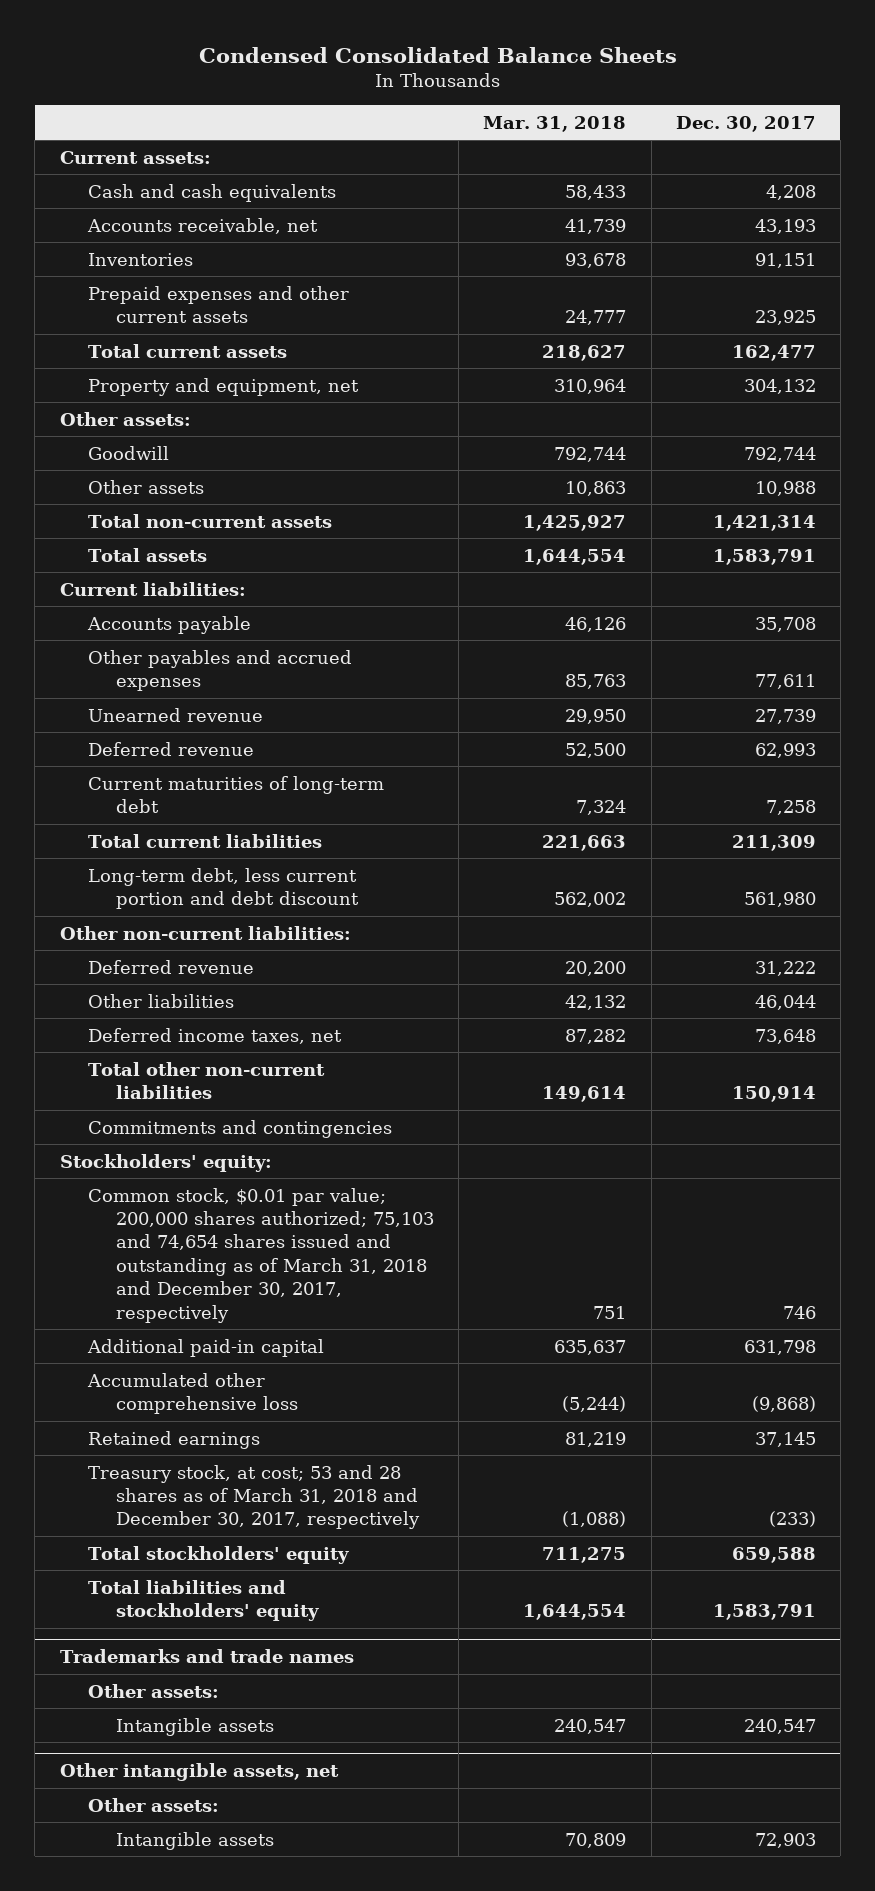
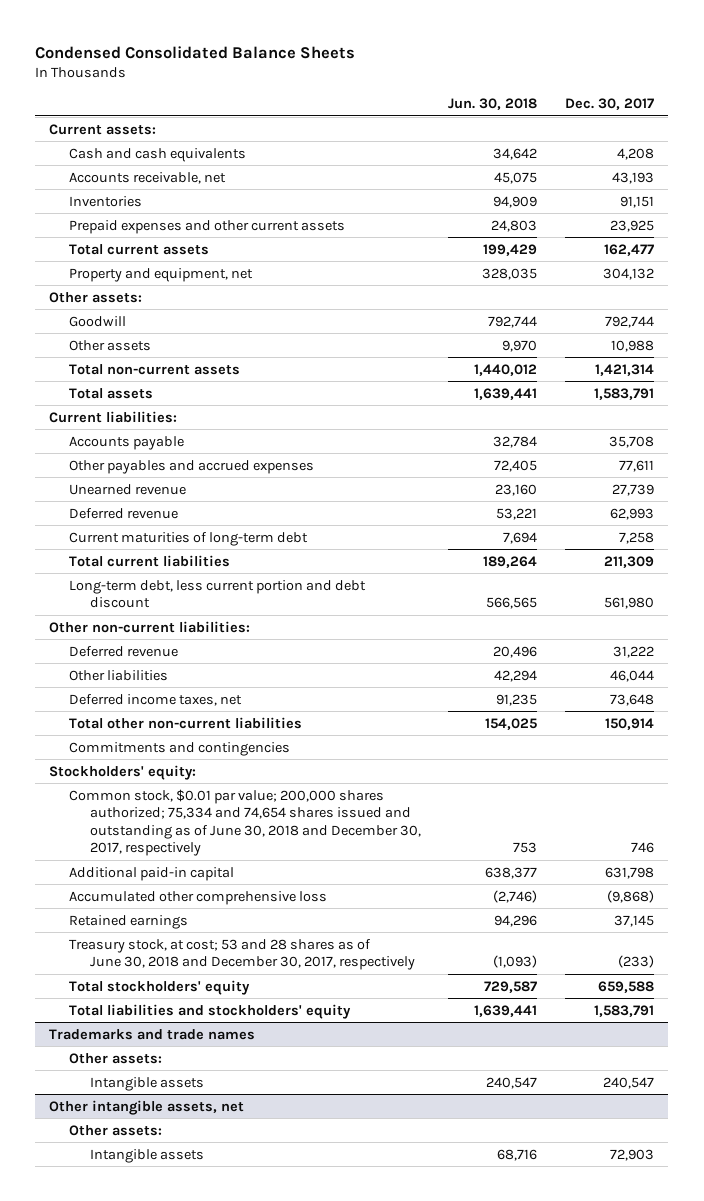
[483,115,627,132] Mar. 31, 2018 -> none
none -> [448,98,538,111] Jun. 30, 2018
[87,1187,435,1323] Common stock, $0.01 par value; 200,000 shares authorized; 75,103 and 74,654 shares issued and outstanding as of March 31, 2018 and December 30, 2017, respectively -> [69,788,421,857] Common stock, $0.01 par value; 200,000 shares authorized; 75,334 and 74,654 shares issued and outstanding as of June 30, 2018 and December 30, 2017, respectively
[87,1464,421,1530] Treasury stock, at cost; 53 and 28 shares as of March 31, 2018 and December 30, 2017, respectively -> [69,938,415,971] Treasury stock, at cost; 53 and 28 shares as of June 30, 2018 and December 30, 2017, respectively

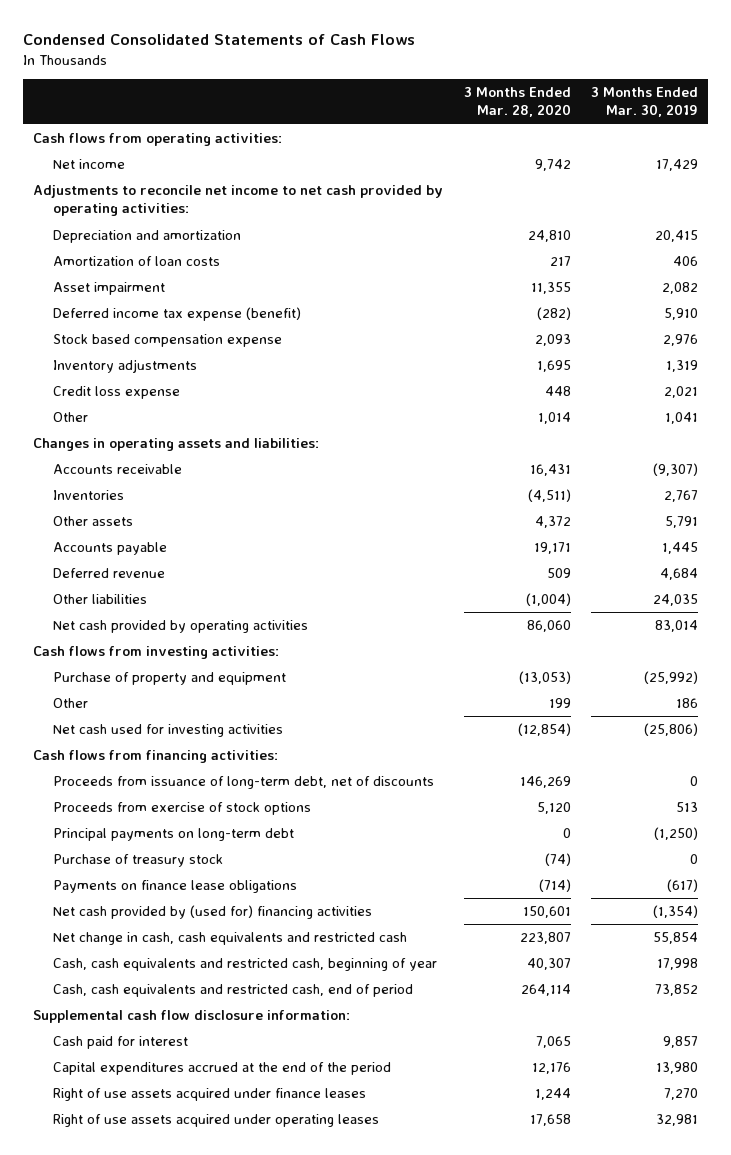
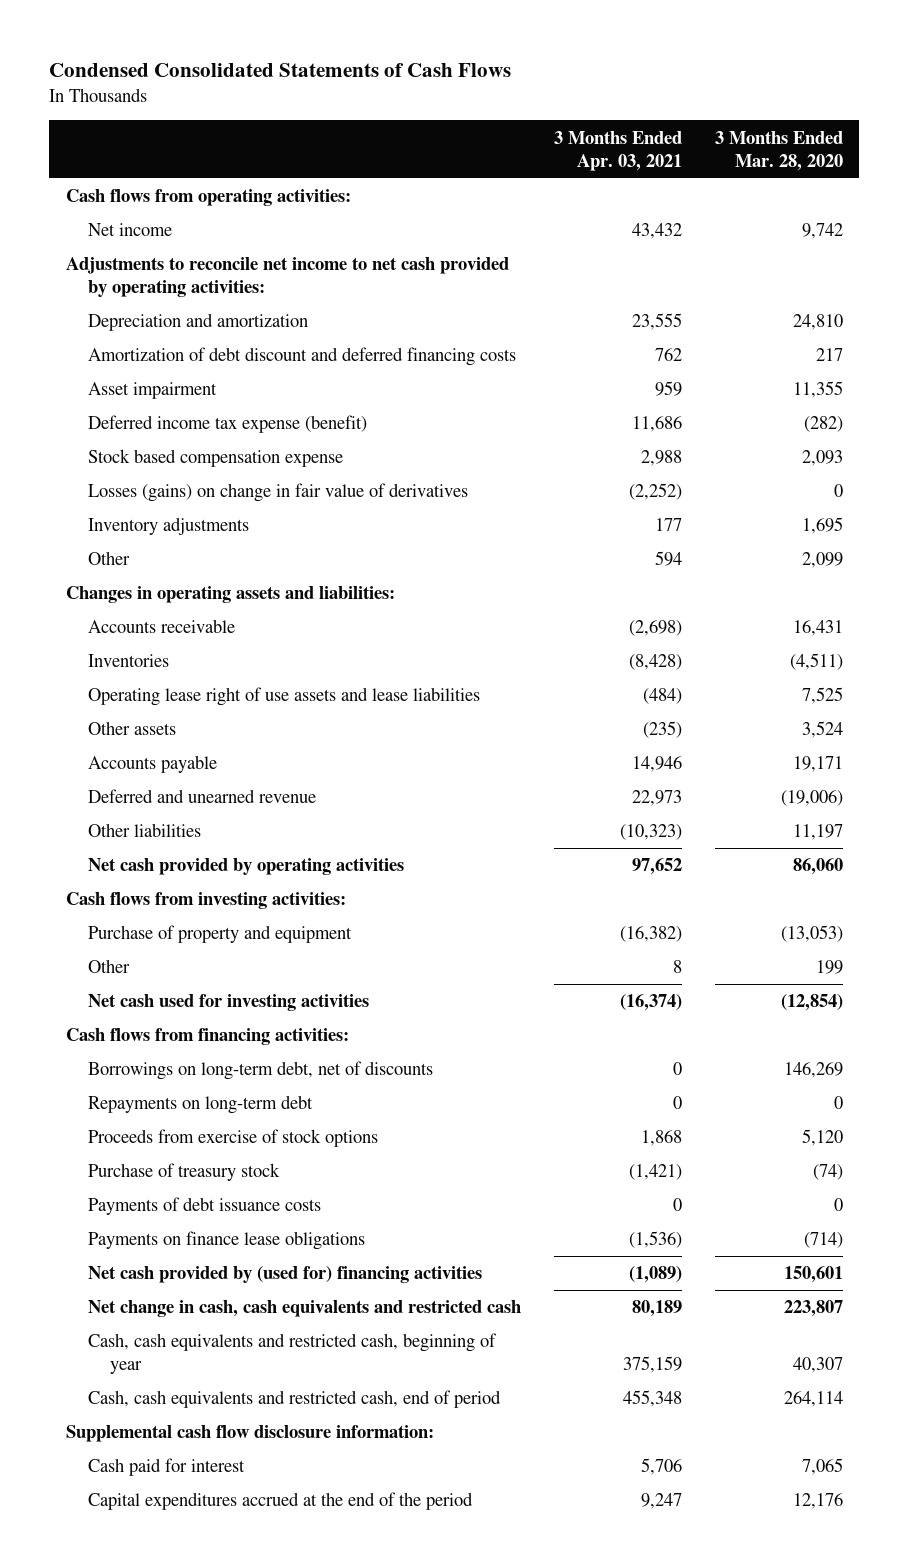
[590,86,698,118] 3 Months Ended Mar. 30, 2019 -> none
none -> [553,130,682,171] 3 Months Ended Apr. 03, 2021
[53,255,221,266] Amortization of loan costs -> [87,347,516,367] Amortization of debt discount and deferred financing costs
none -> [87,483,468,503] Losses (gains) on change in fair value of derivatives
[53,385,181,399] Credit loss expense -> none
[537,411,571,424] 1,014 -> [801,552,843,569] 2,099
none -> [87,687,480,707] Operating lease right of use assets and lease liabilities
[534,515,571,528] 4,372 -> [801,721,843,739] 3,524
[53,567,166,578] Deferred revenue -> [87,789,316,804] Deferred and unearned revenue
[546,567,571,578] 509 -> [780,790,843,807] (19,006)
[525,592,571,606] (1,004) -> [792,824,843,841] 11,197
[53,775,435,789] Proceeds from issuance of long-term debt, net of discounts -> [87,1061,433,1081] Borrowings on long-term debt, net of discounts
none -> [87,1095,313,1115] Repayments on long-term debt
[53,827,295,841] Principal payments on long-term debt -> none
none -> [87,1197,321,1216] Payments of debt issuance costs
[53,1087,367,1101] Right of use assets acquired under finance leases -> none
[53,1113,380,1127] Right of use assets acquired under operating leases -> none

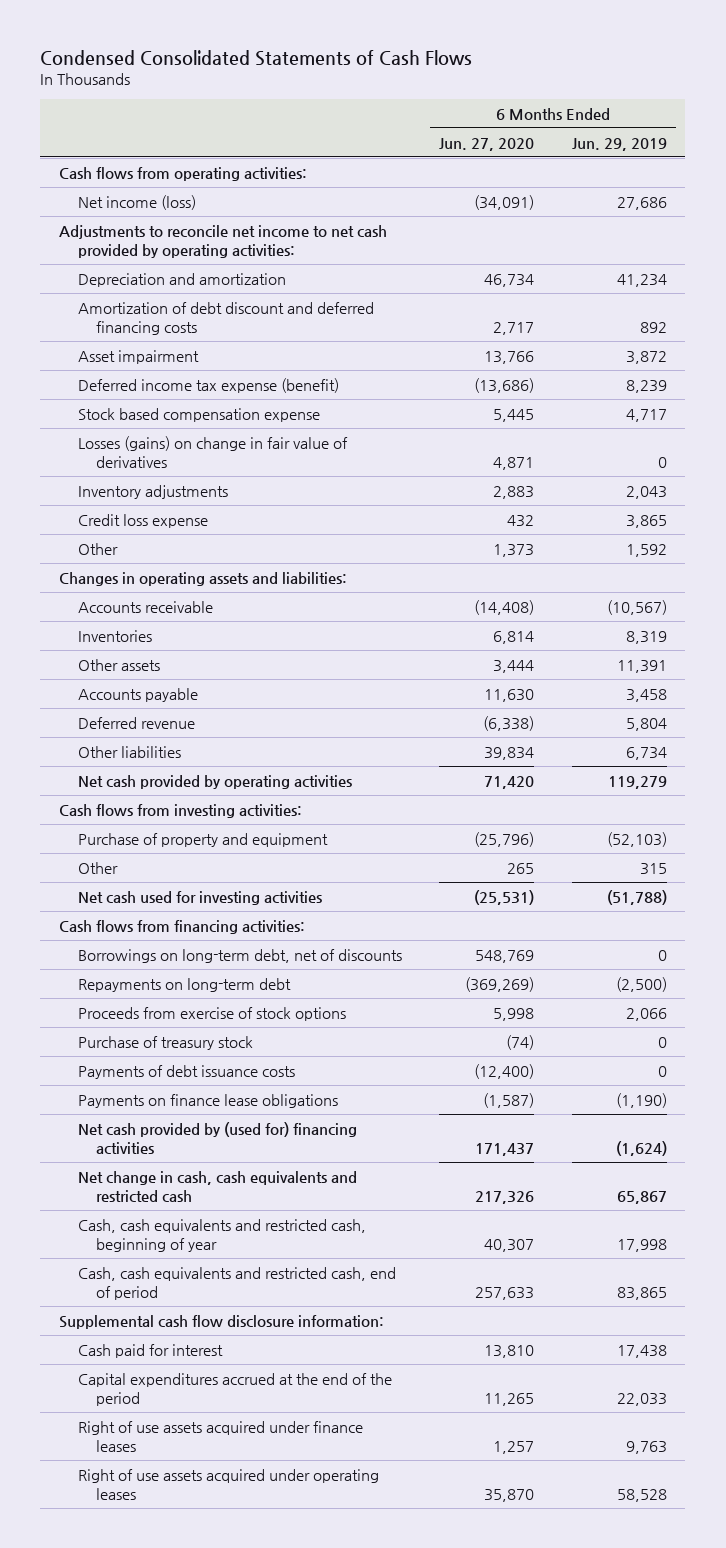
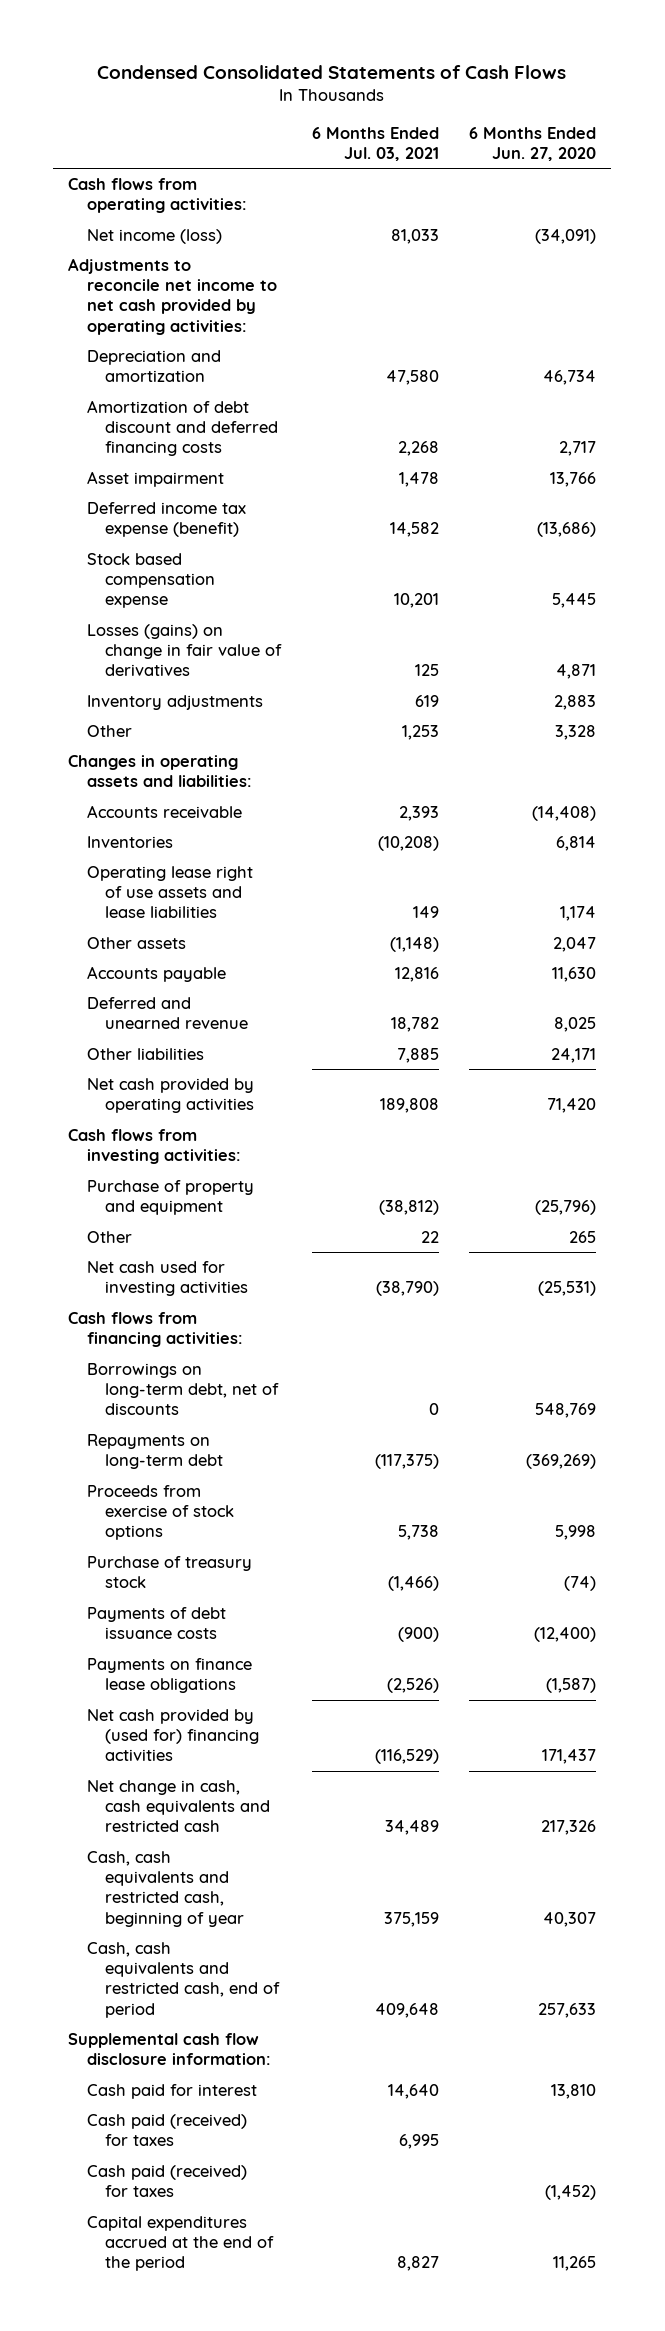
[571,137,667,151] Jun. 29, 2019 -> none
none -> [311,126,439,161] 6 Months Ended Jul. 03, 2021
[77,513,208,528] Credit loss expense -> none
[493,543,535,557] 1,373 -> [555,725,597,741] 3,328
none -> [86,866,253,919] Operating lease right of use assets and lease liabilities
[493,659,535,673] 3,444 -> [553,937,597,953] 2,047
[77,716,195,729] Deferred revenue -> [86,997,249,1030] Deferred and unearned revenue
[483,715,535,731] (6,338) -> [554,1017,597,1033] 8,025
[484,746,535,760] 39,834 -> [551,1048,597,1064] 24,171
none -> [86,2114,247,2147] Cash paid (received) for taxes
none -> [86,2165,247,2198] Cash paid (received) for taxes
[77,1420,363,1452] Right of use assets acquired under finance leases -> none
[77,1468,379,1500] Right of use assets acquired under operating leases -> none

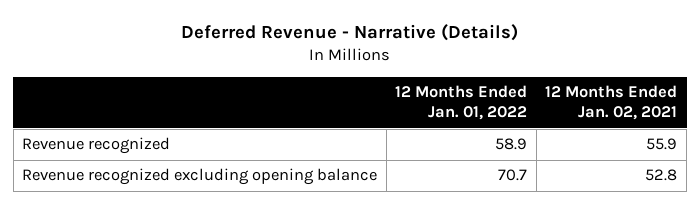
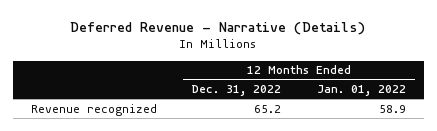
[545,85,678,121] 12 Months Ended Jan. 02, 2021 -> none
none -> [192,85,282,97] Dec. 31, 2022
[22,168,378,186] Revenue recognized excluding opening balance -> none

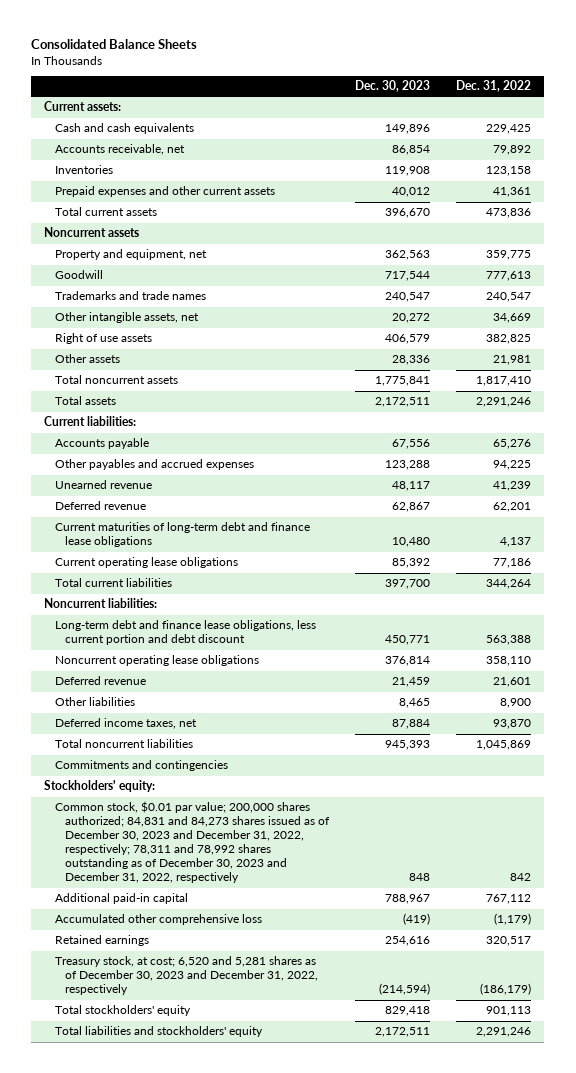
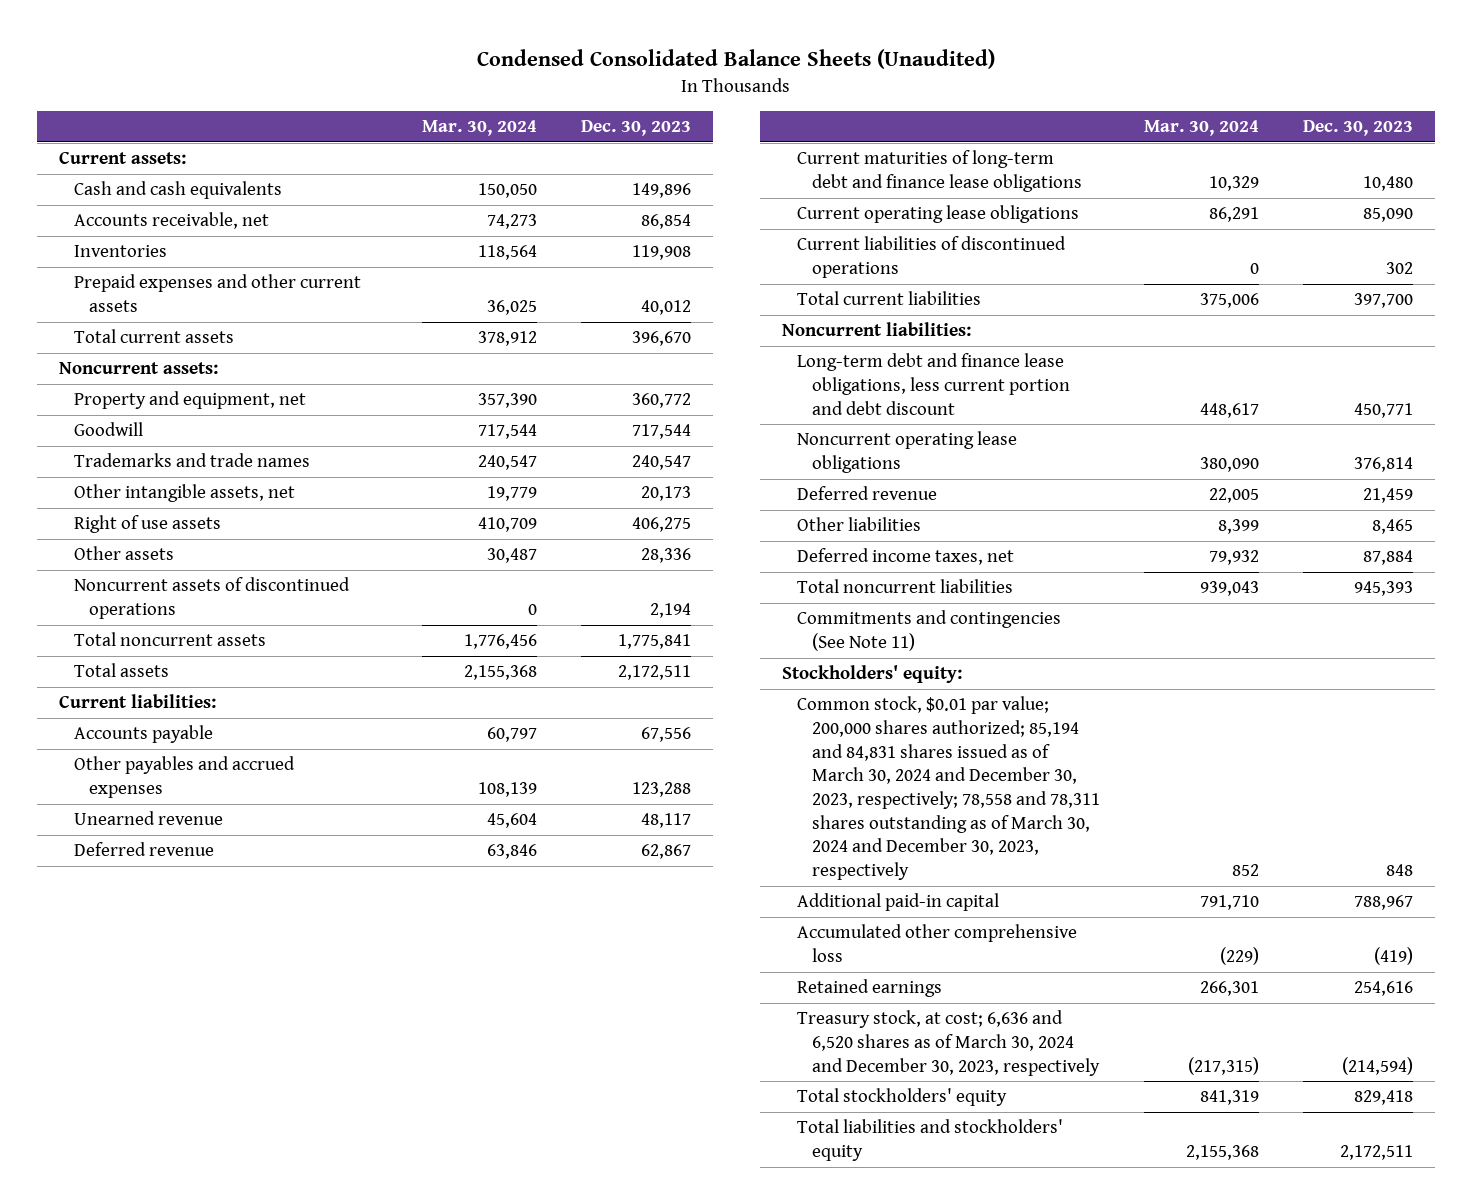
[31,39,198,50] Consolidated Balance Sheets -> [477,49,996,70] Condensed Consolidated Balance Sheets (Unaudited)
[456,80,532,93] Dec. 31, 2022 -> none
none -> [421,120,537,137] Mar. 30, 2024
[44,227,140,238] Noncurrent assets -> [59,362,219,375] Noncurrent assets:
[385,250,431,261] 362,563 -> [631,393,691,409] 360,772
[392,313,431,324] 20,272 -> [640,486,691,502] 20,173
[385,334,431,345] 406,579 -> [631,517,691,533] 406,275
none -> [74,577,351,620] Noncurrent assets of discontinued operations
[392,558,431,569] 85,392 -> [1363,208,1414,223] 85,090
none -> [797,236,1067,279] Current liabilities of discontinued operations
[54,760,228,772] Commitments and contingencies -> [797,610,1062,652] Commitments and contingencies (See Note 11)
[54,801,331,884] Common stock, $0.01 par value; 200,000 shares authorized; 84,831 and 84,273 shares issued as of December 30, 2023 and December 31, 2022, respectively; 78,311 and 78,992 shares outstanding as of December 30, 2023 and December 31, 2022, respectively -> [797,696,1101,880] Common stock, $0.01 par value; 200,000 shares authorized; 85,194 and 84,831 shares issued as of March 30, 2024 and December 30, 2023, respectively; 78,558 and 78,311 shares outstanding as of March 30, 2024 and December 30, 2023, respectively
[54,956,319,996] Treasury stock, at cost; 6,520 and 5,281 shares as of December 30, 2023 and December 31, 2022, respectively -> [797,1010,1101,1076] Treasury stock, at cost; 6,636 and 6,520 shares as of March 30, 2024 and December 30, 2023, respectively

